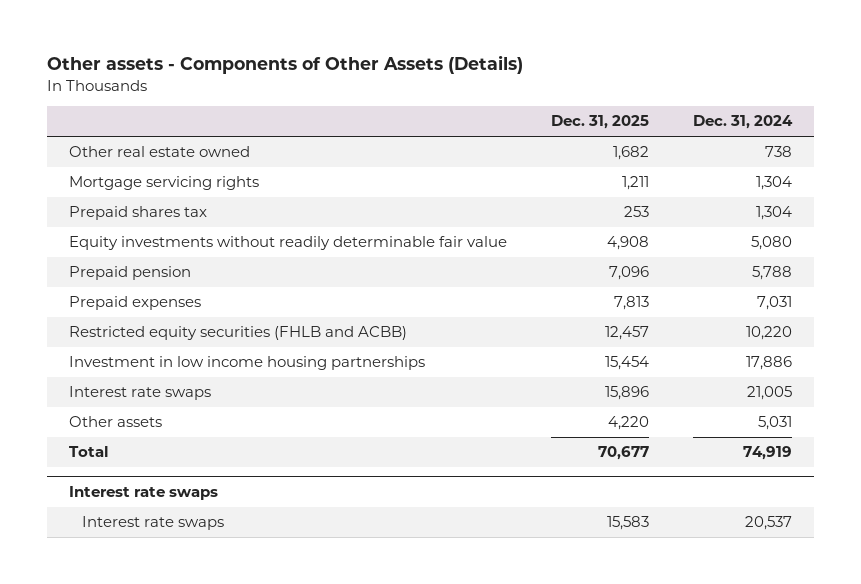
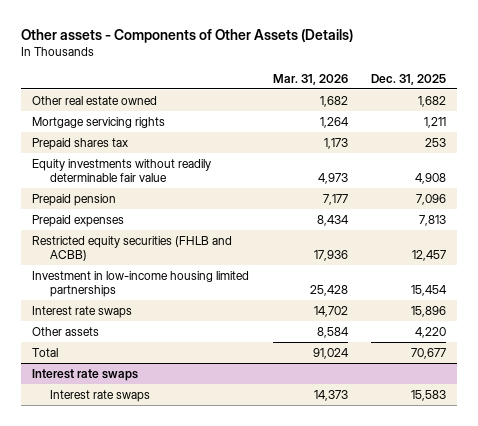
[692,115,793,130] Dec. 31, 2024 -> none
none -> [272,73,348,85] Mar. 31, 2026
[68,356,425,371] Investment in low income housing partnerships -> [32,270,250,297] Investment in low-income housing limited partnerships

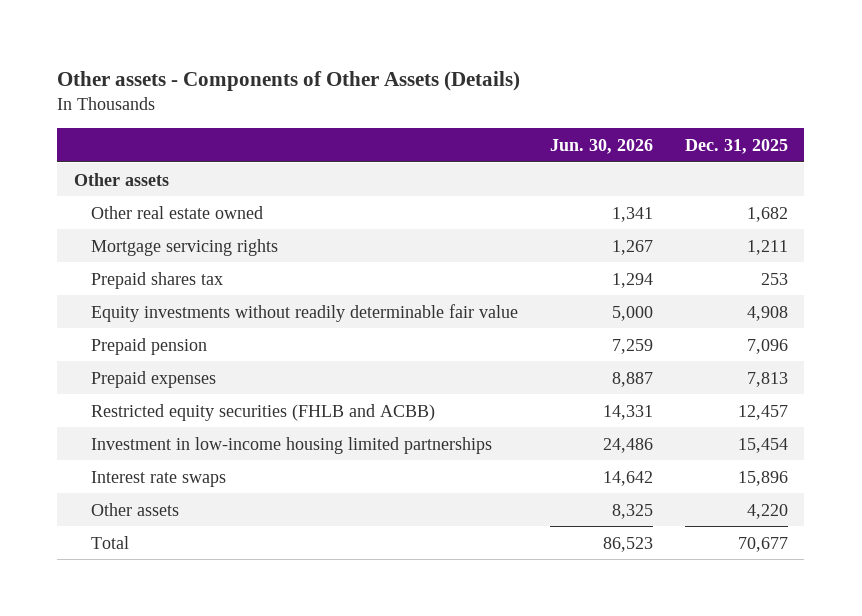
[272,73,348,85] Mar. 31, 2026 -> none
none -> [550,138,654,154] Jun. 30, 2026
none -> [73,172,169,186] Other assets
[32,368,139,381] Interest rate swaps -> none
[50,389,151,402] Interest rate swaps -> none

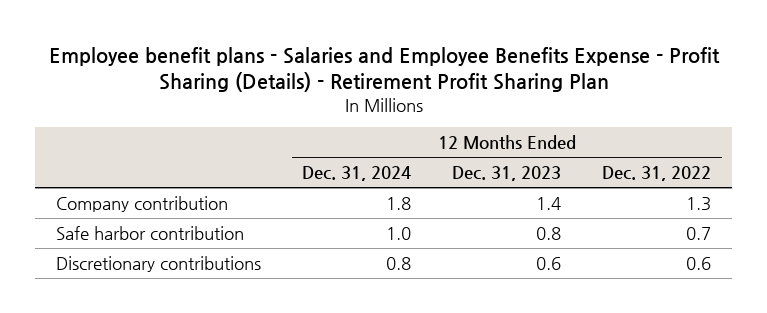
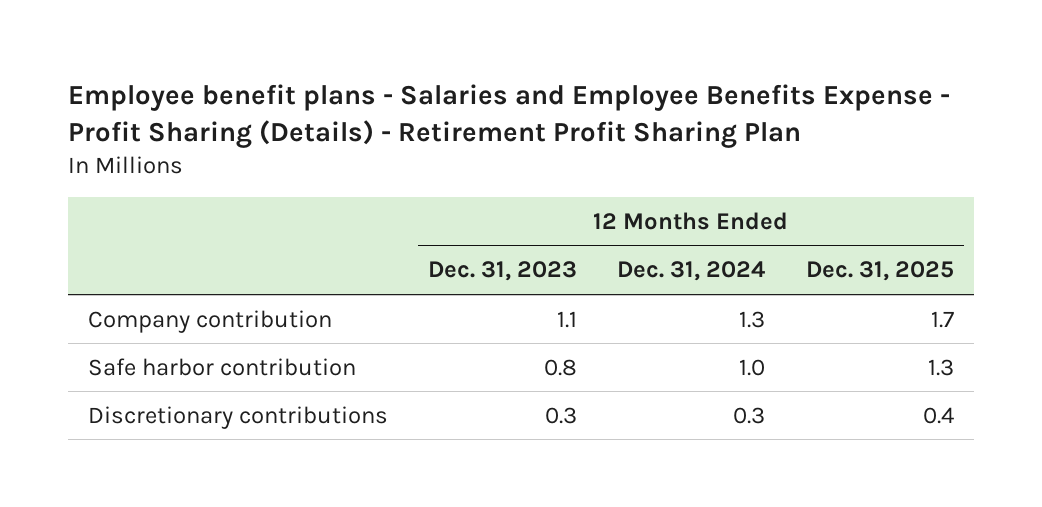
[602,166,712,182] Dec. 31, 2022 -> none
none -> [805,261,954,282] Dec. 31, 2025
[386,196,412,210] 1.8 -> [739,310,766,328] 1.3
[536,196,562,210] 1.4 -> [557,310,578,328] 1.1
[386,256,412,270] 0.8 -> [733,406,766,424] 0.3
[536,256,562,270] 0.6 -> [545,406,578,424] 0.3

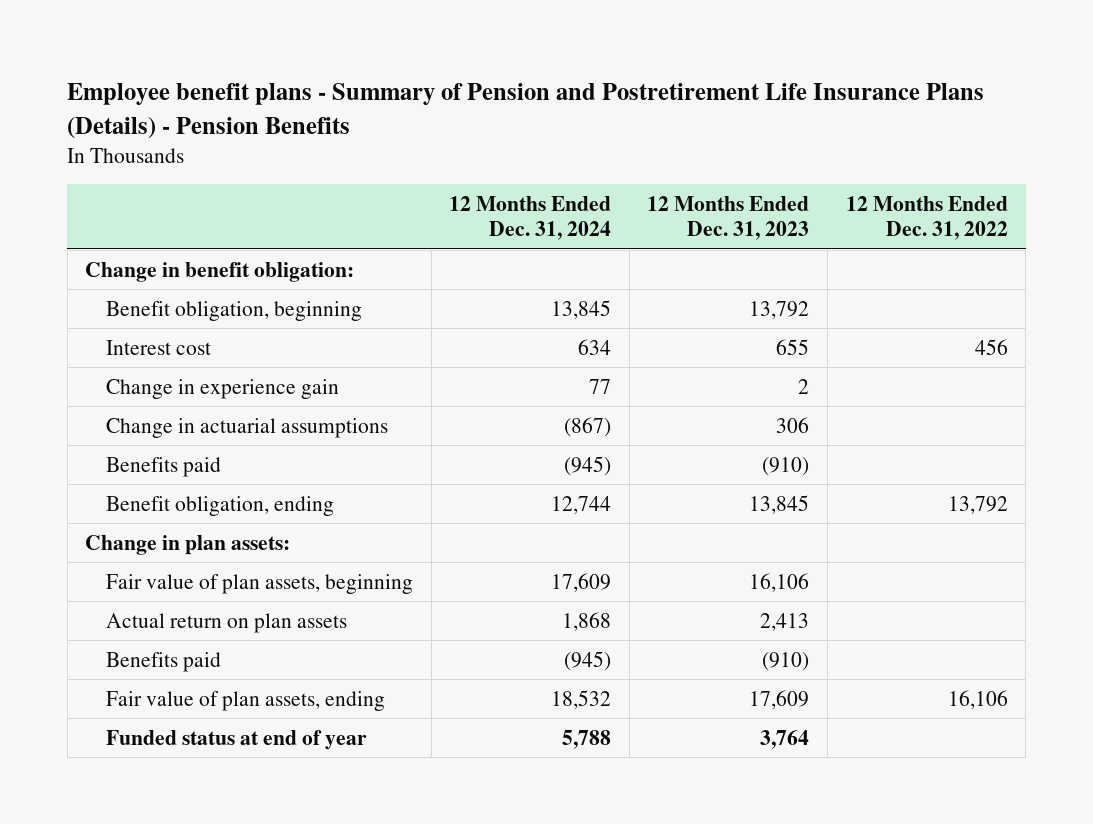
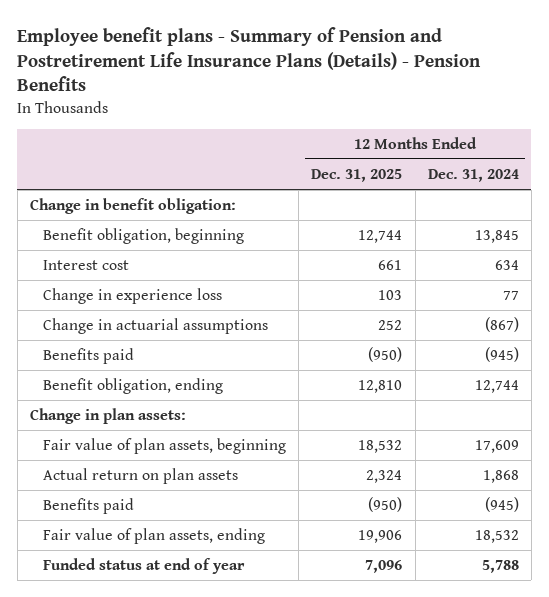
[647,195,810,241] 12 Months Ended Dec. 31, 2023 -> none
[845,195,1008,241] 12 Months Ended Dec. 31, 2022 -> none
none -> [311,168,403,182] Dec. 31, 2025
[106,378,340,399] Change in experience gain -> [43,288,223,305] Change in experience loss

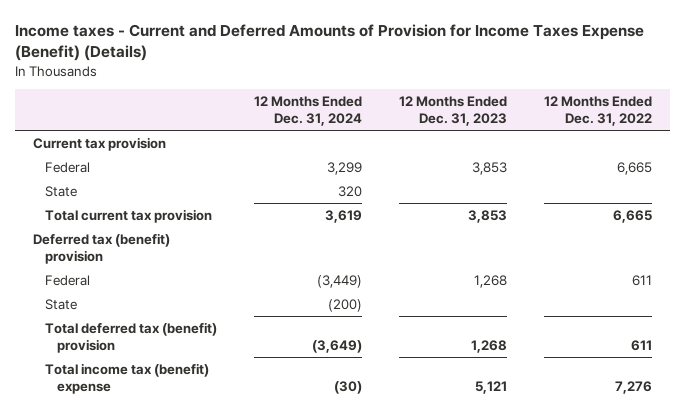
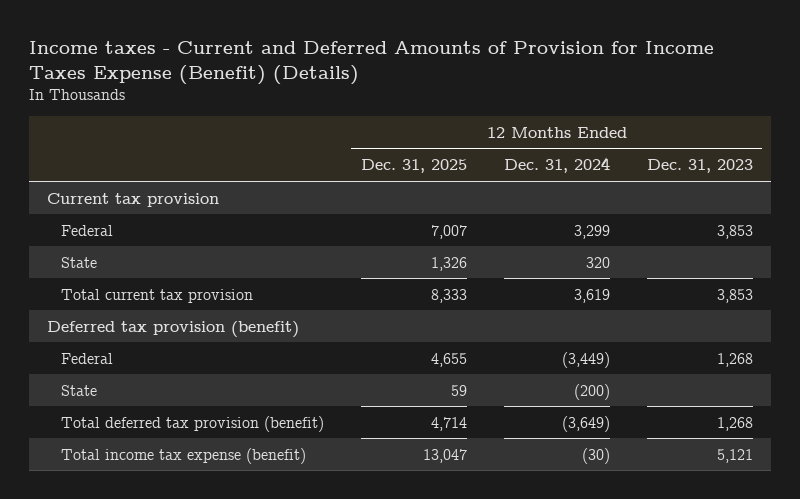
[543,95,652,127] 12 Months Ended Dec. 31, 2022 -> none
none -> [360,159,467,174] Dec. 31, 2025
[33,232,171,264] Deferred tax (benefit) provision -> [47,320,300,338] Deferred tax provision (benefit)
[45,321,218,353] Total deferred tax (benefit) provision -> [60,415,324,432] Total deferred tax provision (benefit)
[45,362,210,394] Total income tax (benefit) expense -> [60,447,306,464] Total income tax expense (benefit)

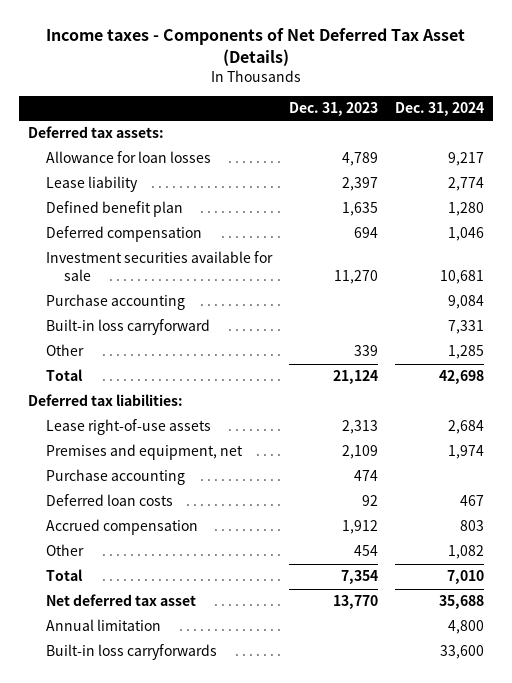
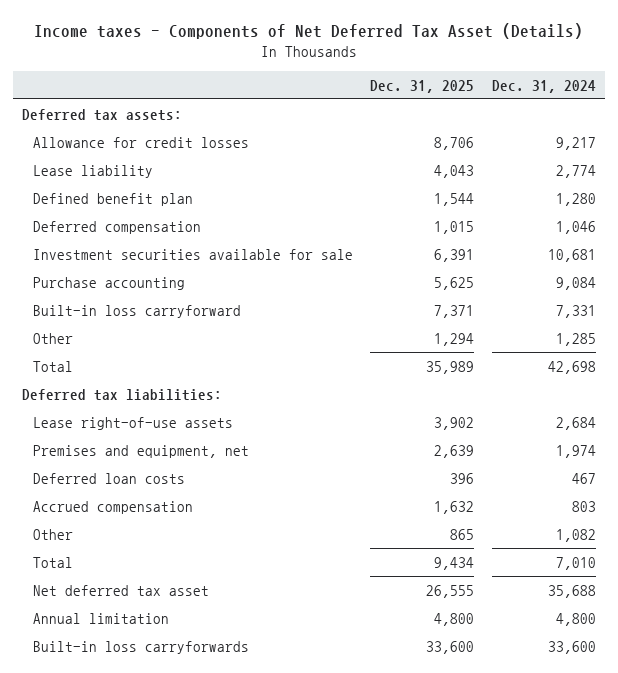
[289,101,379,116] Dec. 31, 2023 -> none
none -> [370,79,475,93] Dec. 31, 2025
[45,151,211,164] Allowance for loan losses -> [32,136,249,148] Allowance for credit losses
[45,469,185,486] Purchase accounting -> none

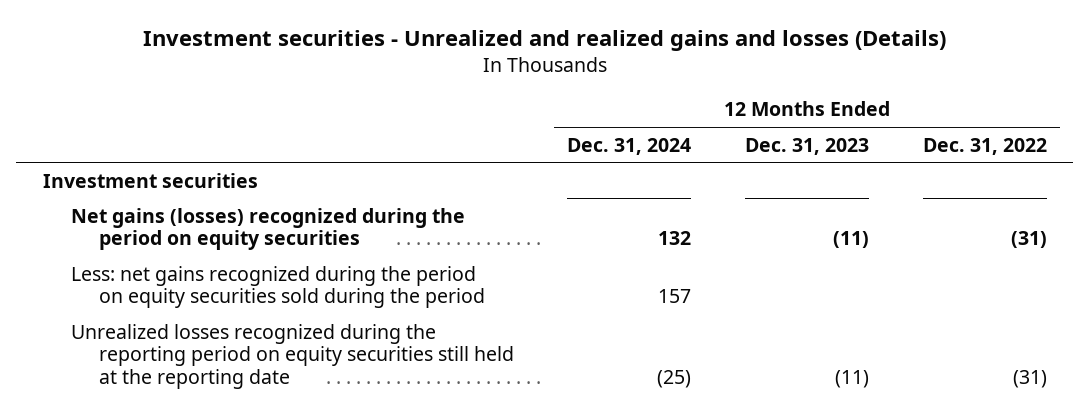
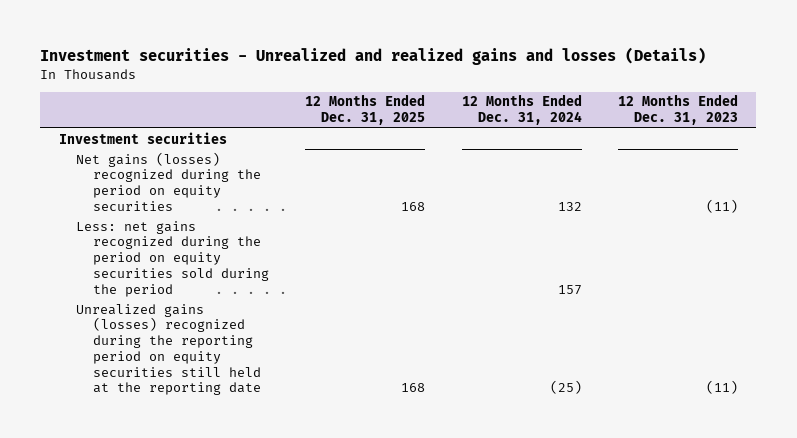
[922,137,1047,155] Dec. 31, 2022 -> none
none -> [305,94,426,126] 12 Months Ended Dec. 31, 2025
[70,323,514,390] Unrealized losses recognized during the reporting period on equity securities still held at the reporting date -> [75,303,261,396] Unrealized gains (losses) recognized during the reporting period on equity securities still held at the reporting date

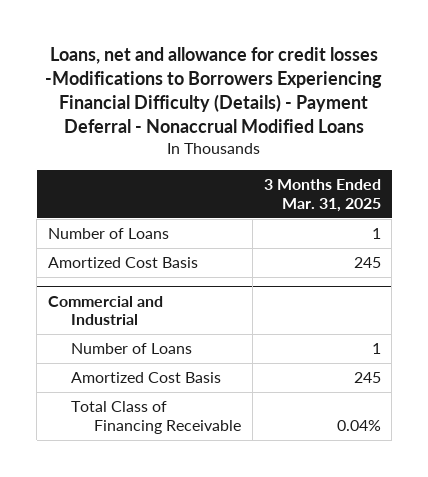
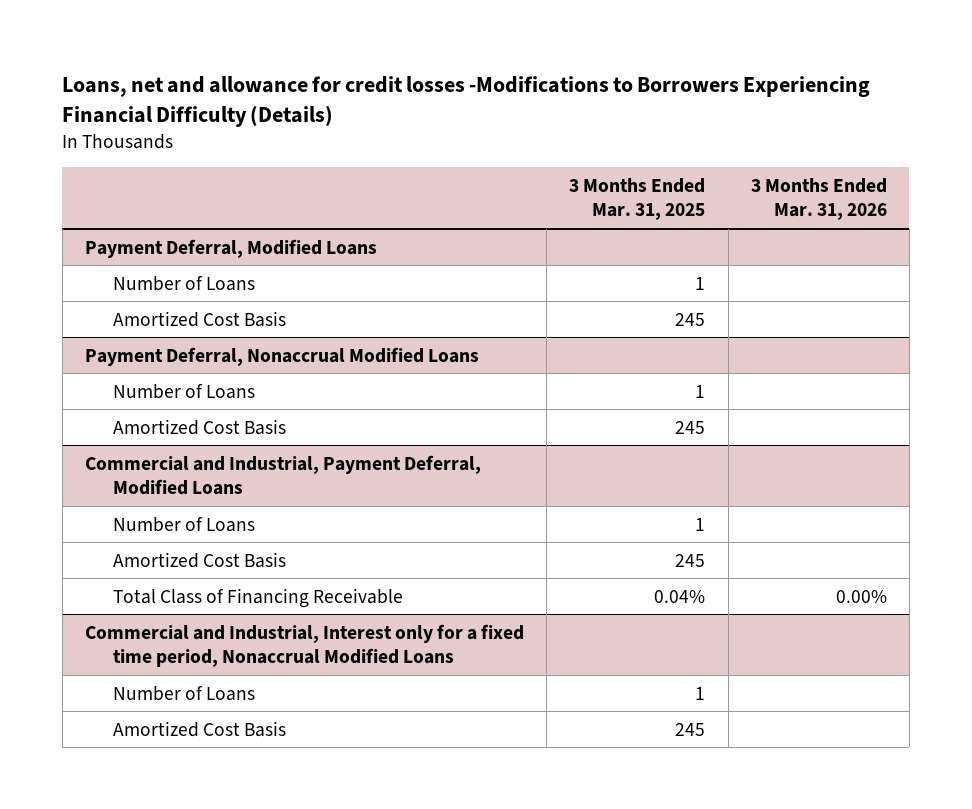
[45,46,383,134] Loans, net and allowance for credit losses -Modifications to Borrowers Experiencing Financial Difficulty (Details) - Payment Deferral - Nonaccrual Modified Loans -> [62,76,871,128] Loans, net and allowance for credit losses -Modifications to Borrowers Experiencing Financial Difficulty (Details)
none -> [750,177,887,221] 3 Months Ended Mar. 31, 2026
none -> [84,238,377,258] Payment Deferral, Modified Loans
[47,295,163,326] Commercial and Industrial -> none
none -> [84,346,479,366] Payment Deferral, Nonaccrual Modified Loans
none -> [84,454,481,495] Commercial and Industrial, Payment Deferral, Modified Loans
none -> [112,516,255,532] Number of Loans
none -> [112,551,286,568] Amortized Cost Basis
none -> [84,623,524,667] Commercial and Industrial, Interest only for a fixed time period, Nonaccrual Modified Loans
none -> [112,685,255,701] Number of Loans
none -> [112,720,286,737] Amortized Cost Basis

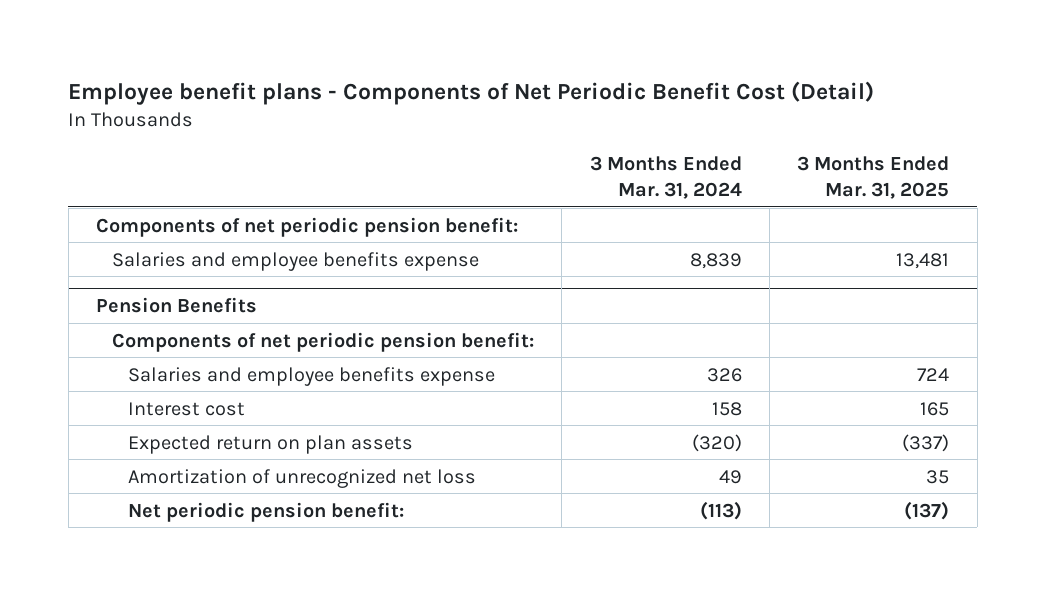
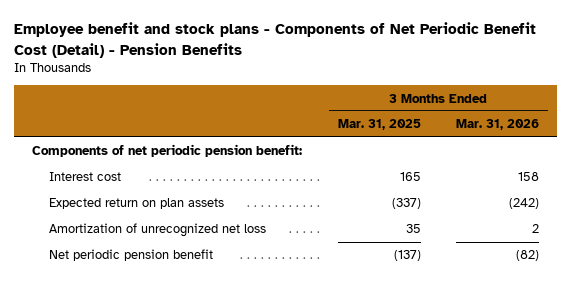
[68,81,875,106] Employee benefit plans - Components of Net Periodic Benefit Cost (Detail) -> [13,22,536,58] Employee benefit and stock plans - Components of Net Periodic Benefit Cost (Detail) - Pension Benefits
[589,155,742,199] 3 Months Ended Mar. 31, 2024 -> none
none -> [456,119,540,131] Mar. 31, 2026
[111,251,479,271] Salaries and employee benefits expense -> none
[96,297,258,314] Pension Benefits -> none
[111,331,534,352] Components of net periodic pension benefit: -> none
[127,366,495,386] Salaries and employee benefits expense -> none
[127,501,404,522] Net periodic pension benefit: -> [48,249,213,262] Net periodic pension benefit

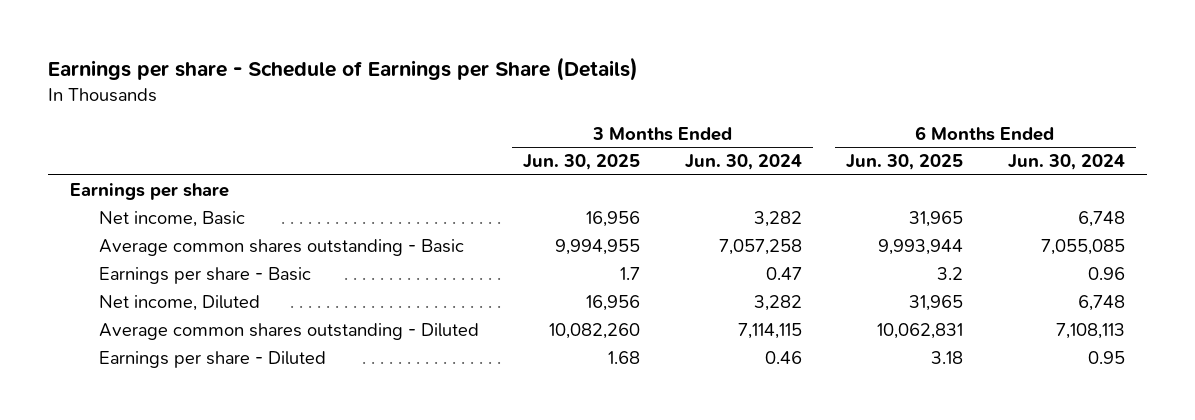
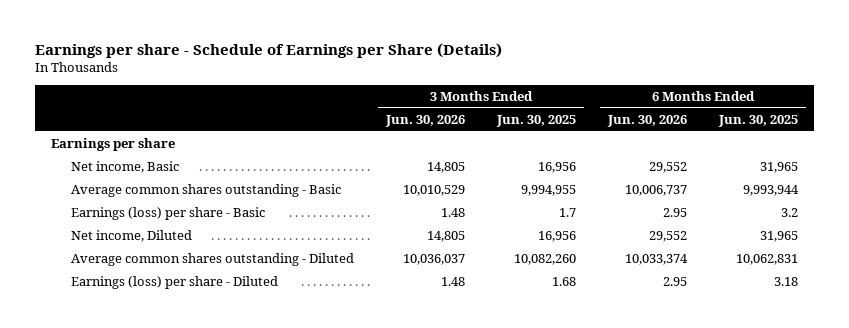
[684,154,802,171] Jun. 30, 2024 -> none
[1007,154,1125,171] Jun. 30, 2024 -> none
none -> [385,114,466,127] Jun. 30, 2026
none -> [606,114,687,127] Jun. 30, 2026
[99,267,312,285] Earnings per share - Basic -> [71,206,266,220] Earnings (loss) per share - Basic
[99,351,327,369] Earnings per share - Diluted -> [71,275,279,289] Earnings (loss) per share - Diluted

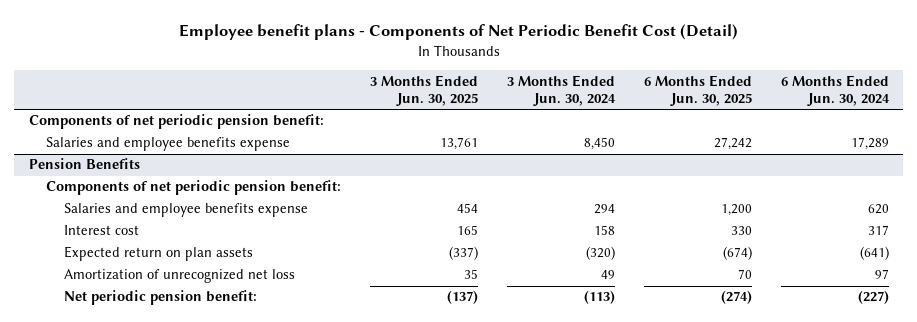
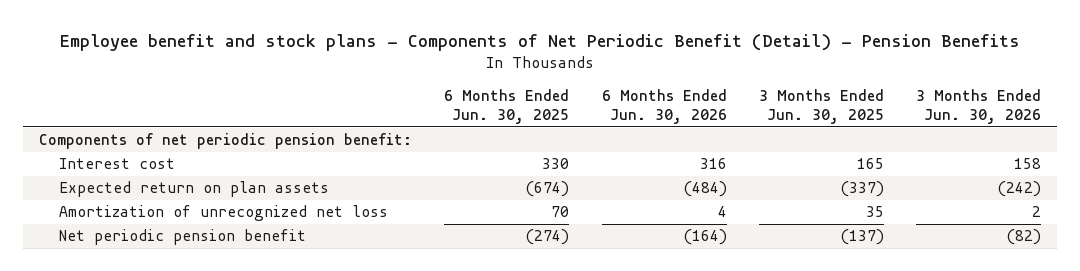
[178,24,738,41] Employee benefit plans - Components of Net Periodic Benefit Cost (Detail) -> [60,34,1021,52] Employee benefit and stock plans - Components of Net Periodic Benefit (Detail) - Pension Benefits
[507,74,617,107] 3 Months Ended Jun. 30, 2024 -> none
[780,74,890,107] 6 Months Ended Jun. 30, 2024 -> none
none -> [601,89,727,125] 6 Months Ended Jun. 30, 2026
none -> [915,89,1041,125] 3 Months Ended Jun. 30, 2026
[46,137,291,152] Salaries and employee benefits expense -> none
[28,158,140,170] Pension Benefits -> none
[46,180,342,196] Components of net periodic pension benefit: -> none
[64,203,309,218] Salaries and employee benefits expense -> none
[64,290,258,306] Net periodic pension benefit: -> [59,229,307,246] Net periodic pension benefit

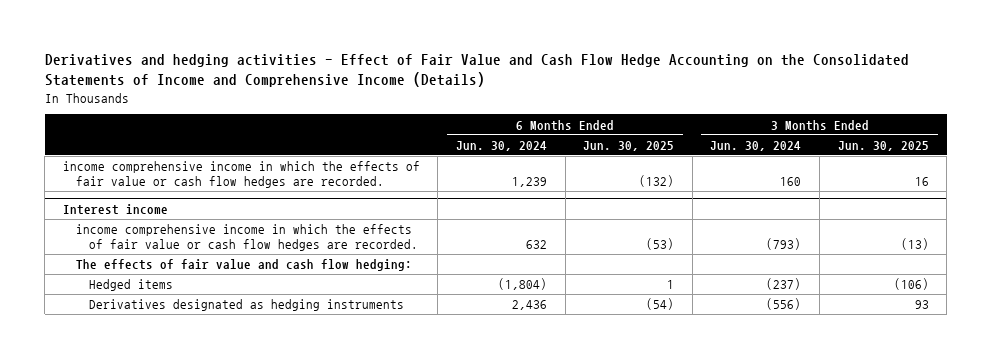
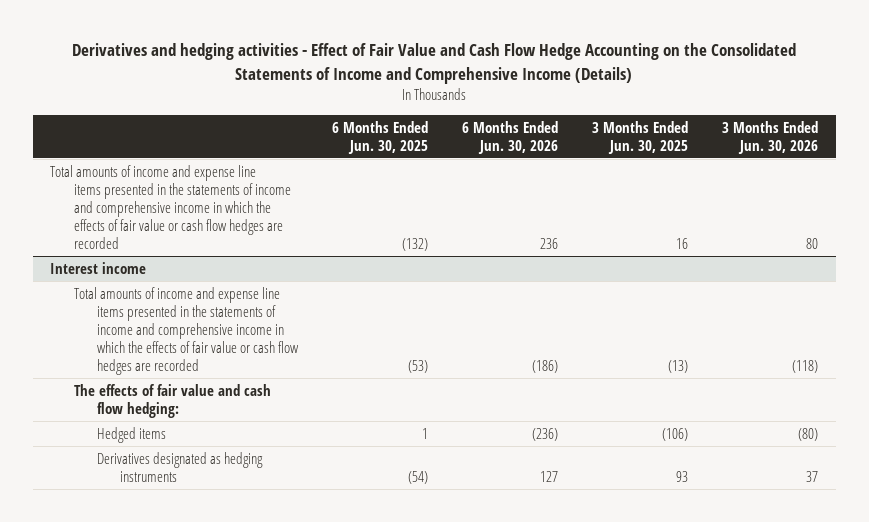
[455,140,547,151] Jun. 30, 2024 -> none
[710,140,802,151] Jun. 30, 2024 -> none
none -> [462,120,559,154] 6 Months Ended Jun. 30, 2026
none -> [722,120,819,154] 3 Months Ended Jun. 30, 2026
[62,161,420,189] income comprehensive income in which the effects of fair value or cash flow hedges are recorded. -> [50,164,291,249] Total amounts of income and expense line items presented in the statements of income and comprehensive income in which the effects of fair value or cash flow hedges are recorded
[76,224,419,252] income comprehensive income in which the effects of fair value or cash flow hedges are recorded. -> [73,286,299,375] Total amounts of income and expense line items presented in the statements of income and comprehensive income in which the effects of fair value or cash flow hedges are recorded

